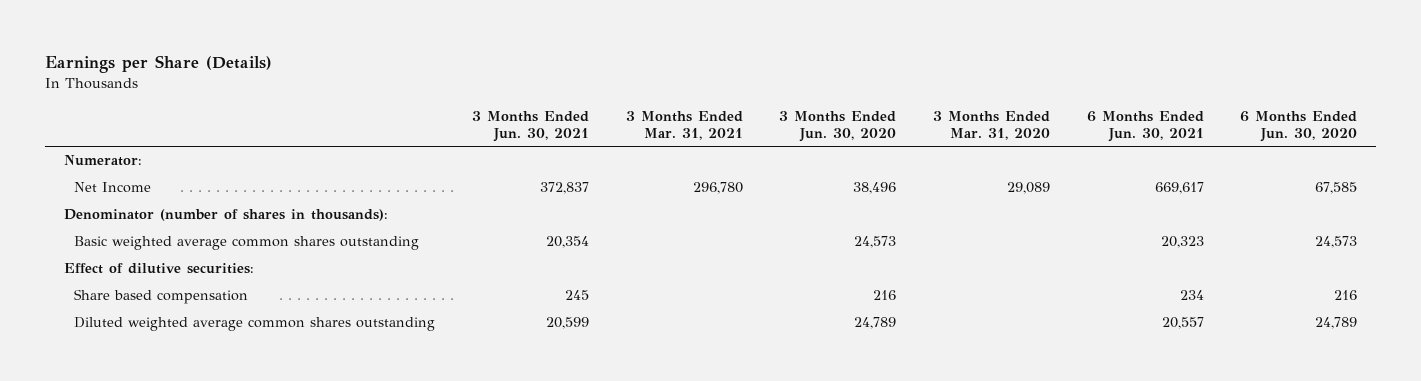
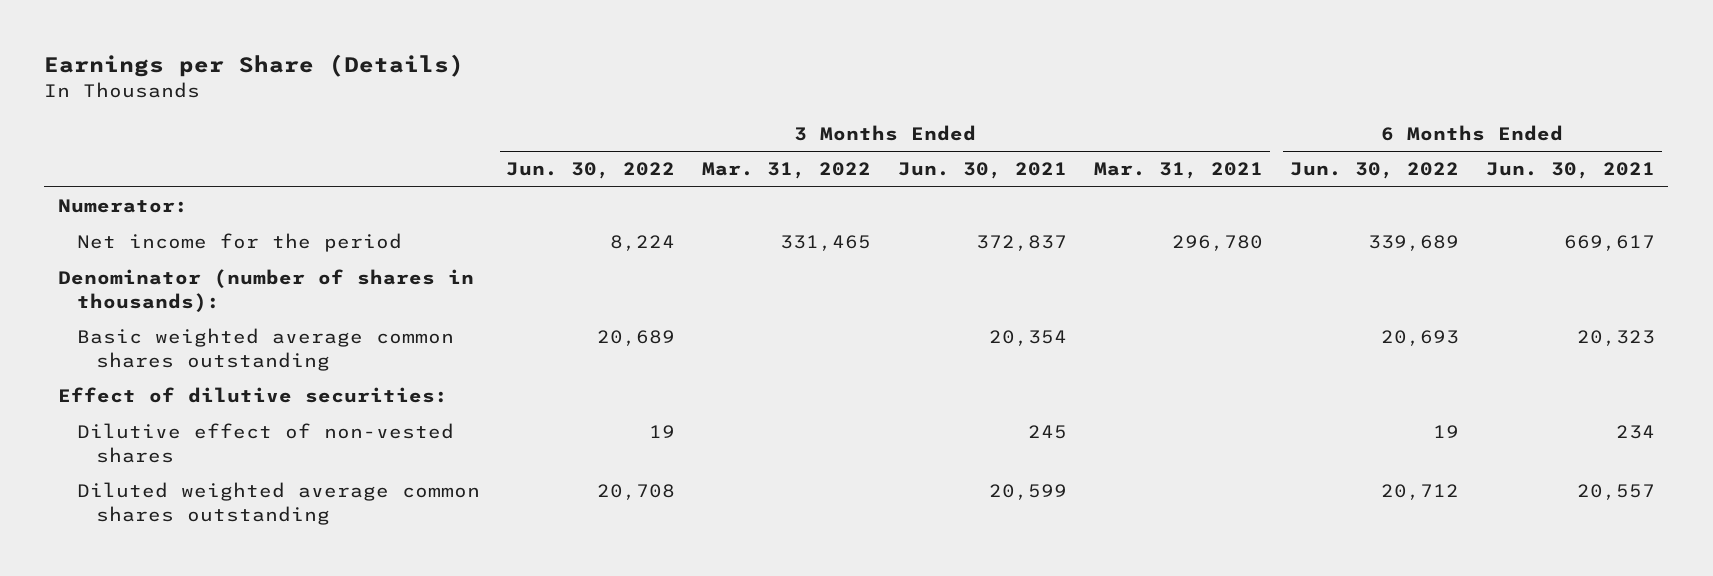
[779,110,897,142] 3 Months Ended Jun. 30, 2020 -> none
[933,110,1051,140] 3 Months Ended Mar. 31, 2020 -> none
[1240,110,1358,142] 6 Months Ended Jun. 30, 2020 -> none
none -> [506,162,676,180] Jun. 30, 2022
none -> [702,162,872,180] Mar. 31, 2022
none -> [1290,162,1460,180] Jun. 30, 2022
[74,182,152,194] Net Income -> [76,233,402,253] Net income for the period
[74,289,249,305] Share based compensation -> [76,423,454,463] Dilutive effect of non-vested shares

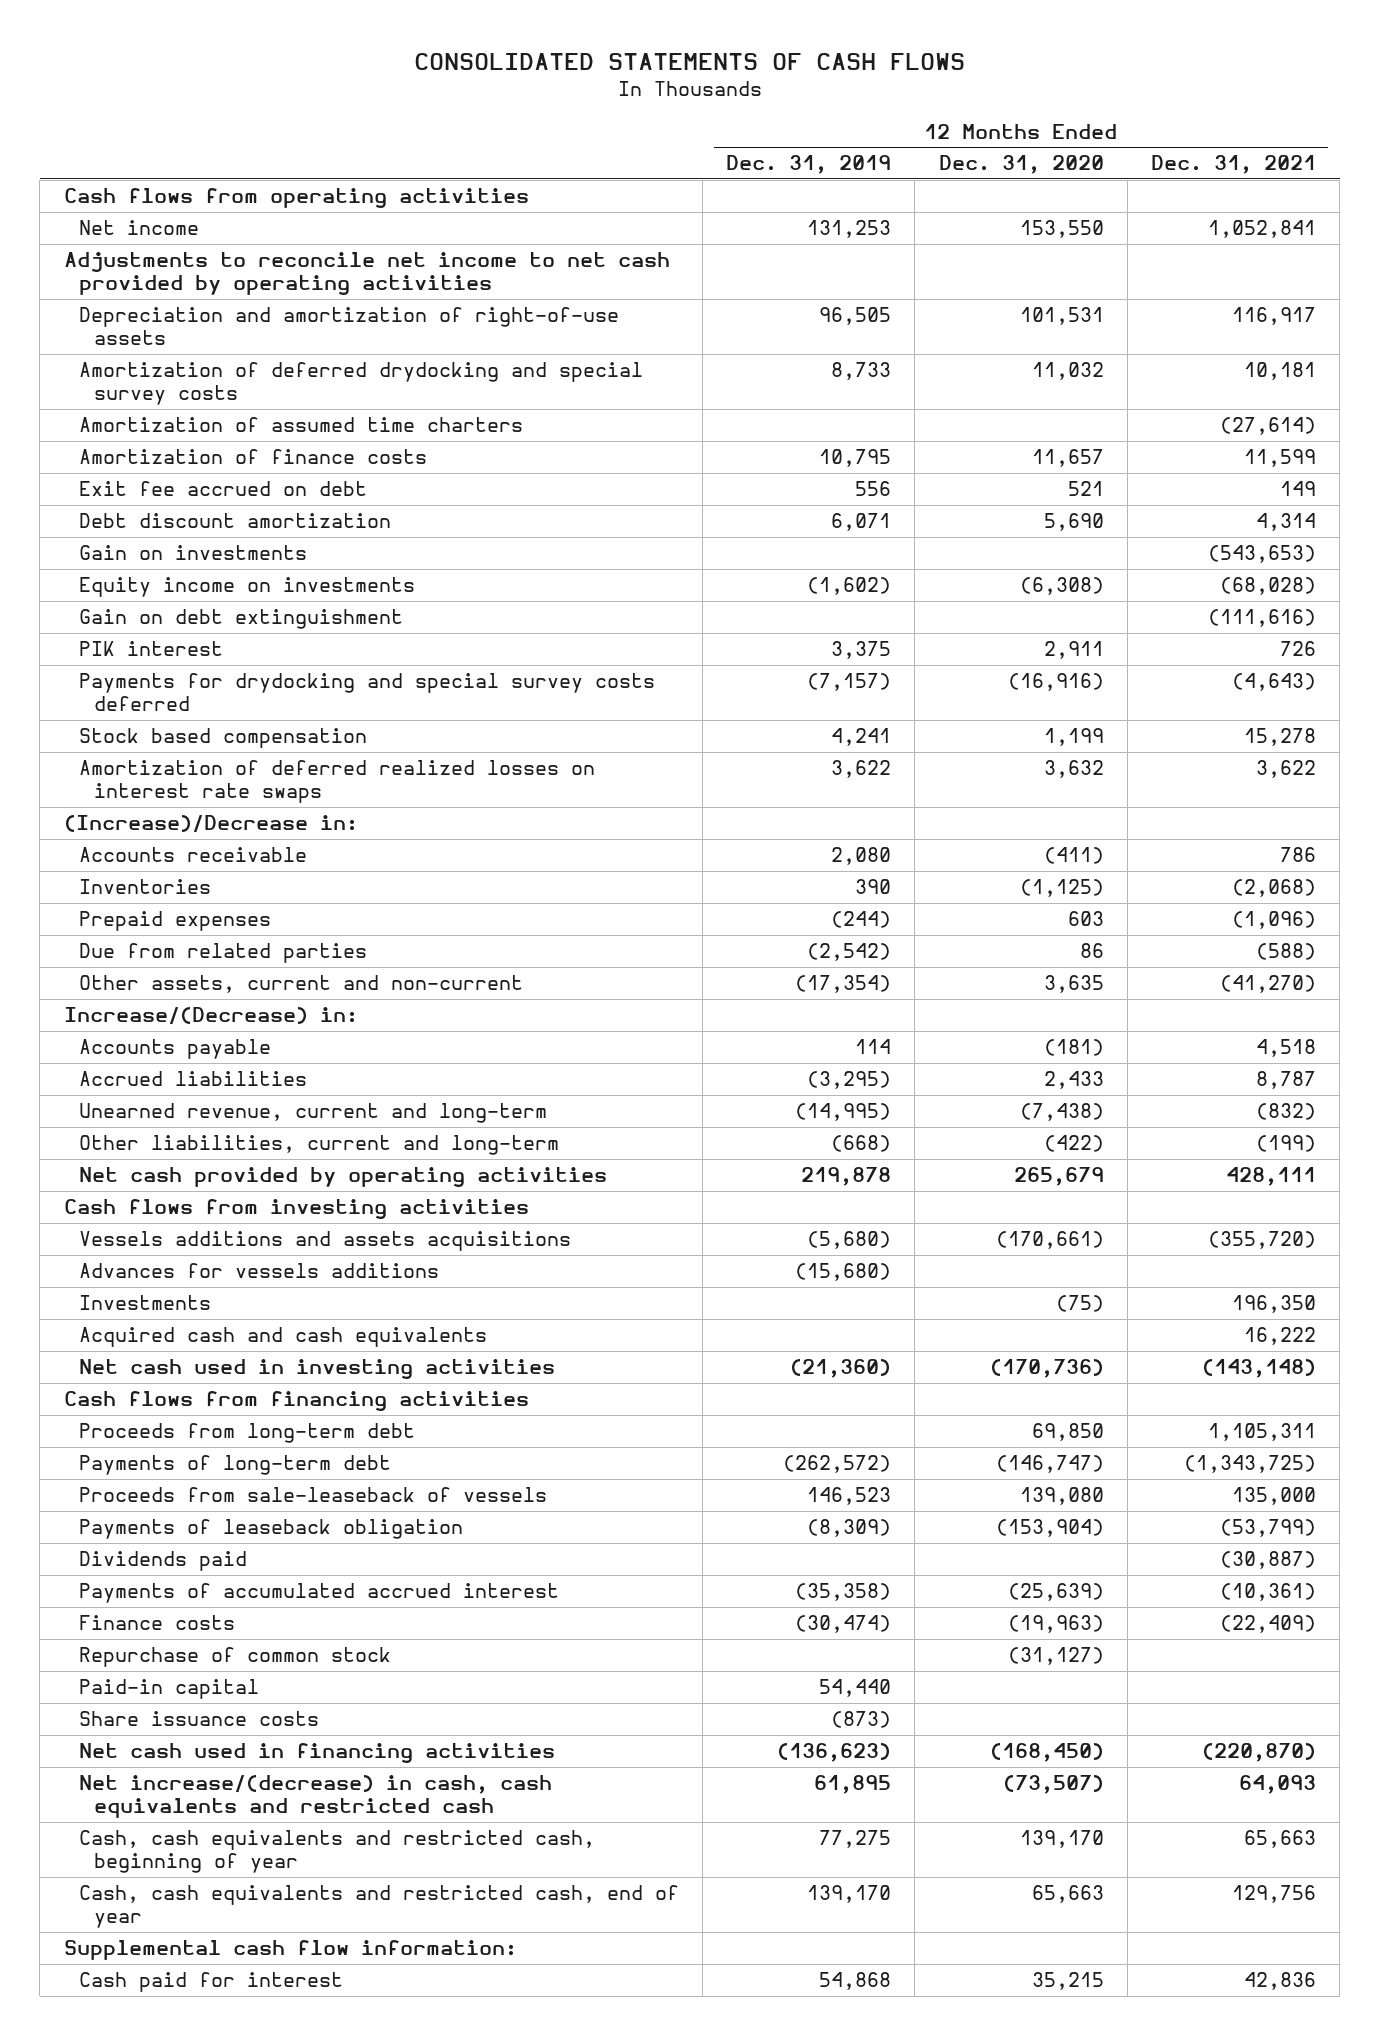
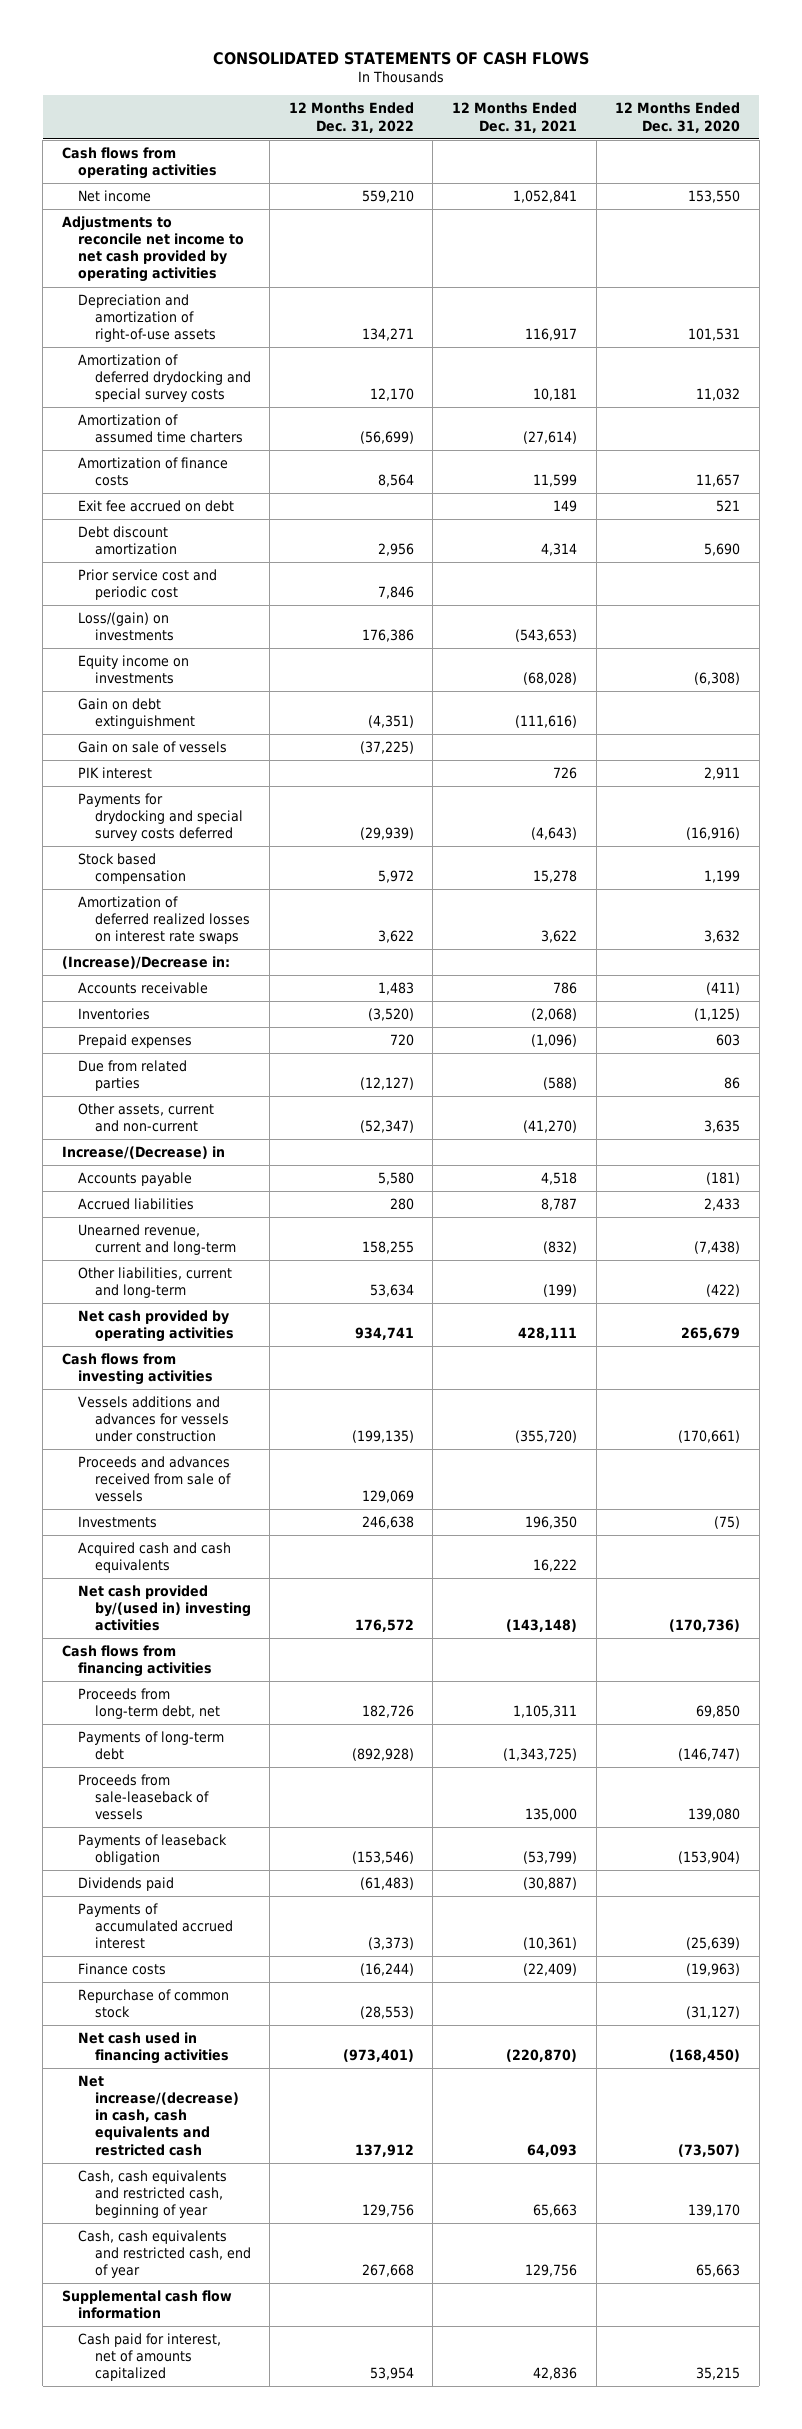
[726,155,892,175] Dec. 31, 2019 -> none
none -> [288,102,414,133] 12 Months Ended Dec. 31, 2022
none -> [78,568,218,601] Prior service cost and periodic cost
[78,545,307,561] Gain on investments -> [78,611,174,642] Loss/(gain) on investments
none -> [78,740,228,753] Gain on sale of vessels
[63,1007,358,1026] Increase/(Decrease) in: -> [61,1145,225,1159] Increase/(Decrease) in
[78,1263,439,1279] Advances for vessels additions -> none
[78,1231,571,1252] Vessels additions and assets acquisitions -> [78,1395,229,1443] Vessels additions and advances for vessels under construction
none -> [78,1455,231,1503] Proceeds and advances received from sale of vessels
[78,1359,555,1380] Net cash used in investing activities -> [78,1584,251,1632] Net cash provided by/(used in) investing activities
[78,1423,415,1444] Proceeds from long-term debt -> [78,1687,220,1720] Proceeds from long-term debt, net
[78,1679,259,1700] Paid-in capital -> none
[78,1711,319,1727] Share issuance costs -> none
[63,1940,517,1961] Supplemental cash flow information: -> [61,2289,232,2320] Supplemental cash flow information
[78,1972,343,1993] Cash paid for interest -> [78,2332,222,2382] Cash paid for interest, net of amounts capitalized

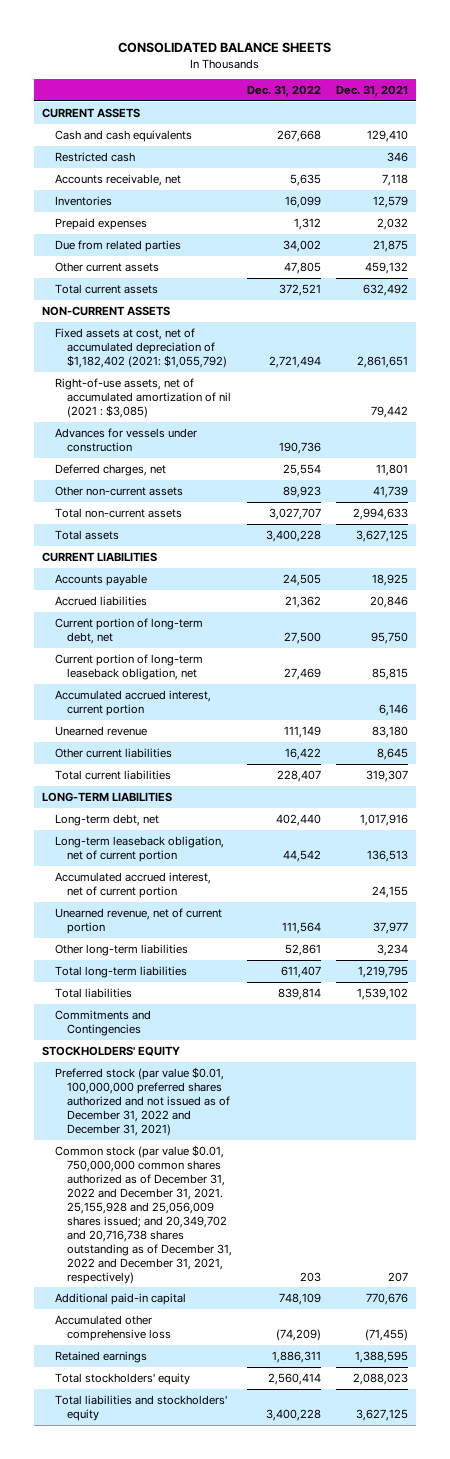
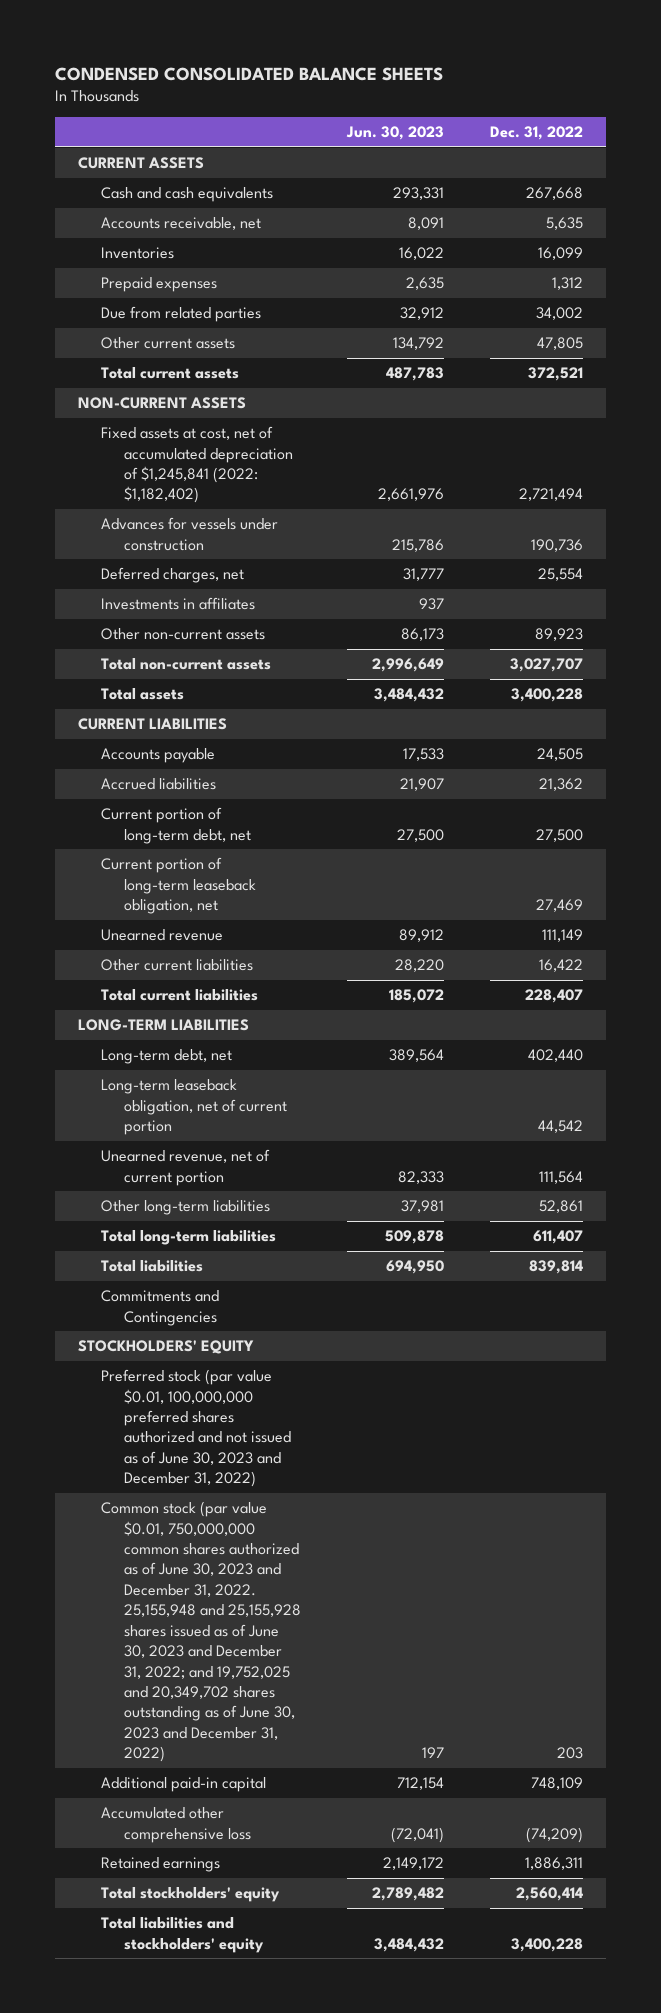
[118,42,332,54] CONSOLIDATED BALANCE SHEETS -> [55,66,444,81] CONDENSED CONSOLIDATED BALANCE SHEETS
[336,84,409,97] Dec. 31, 2021 -> none
none -> [345,126,444,141] Jun. 30, 2023
[54,151,135,162] Restricted cash -> none
[54,377,232,418] Right-of-use assets, net of accumulated amortization of nil (2021 : $3,085) -> none
[54,327,228,368] Fixed assets at cost, net of accumulated depreciation of $1,182,402 (2021: $1,055,792) -> [100,426,293,504] Fixed assets at cost, net of accumulated depreciation of $1,245,841 (2022: $1,182,402)
none -> [100,597,255,611] Investments in affiliates
[54,689,211,716] Accumulated accrued interest, current portion -> none
[54,871,211,898] Accumulated accrued interest, net of current portion -> none
[54,1066,231,1136] Preferred stock (par value $0.01, 100,000,000 preferred shares authorized and not issued as of December 31, 2022 and December 31, 2021) -> [100,1369,291,1488] Preferred stock (par value $0.01, 100,000,000 preferred shares authorized and not issued as of June 30, 2023 and December 31, 2022)
[54,1144,233,1284] Common stock (par value $0.01, 750,000,000 common shares authorized as of December 31, 2022 and December 31, 2021. 25,155,928 and 25,056,009 shares issued; and 20,349,702 and 20,716,738 shares outstanding as of December 31, 2022 and December 31, 2021, respectively) -> [100,1501,301,1763] Common stock (par value $0.01, 750,000,000 common shares authorized as of June 30, 2023 and December 31, 2022. 25,155,948 and 25,155,928 shares issued as of June 30, 2023 and December 31, 2022; and 19,752,025 and 20,349,702 shares outstanding as of June 30, 2023 and December 31, 2022)

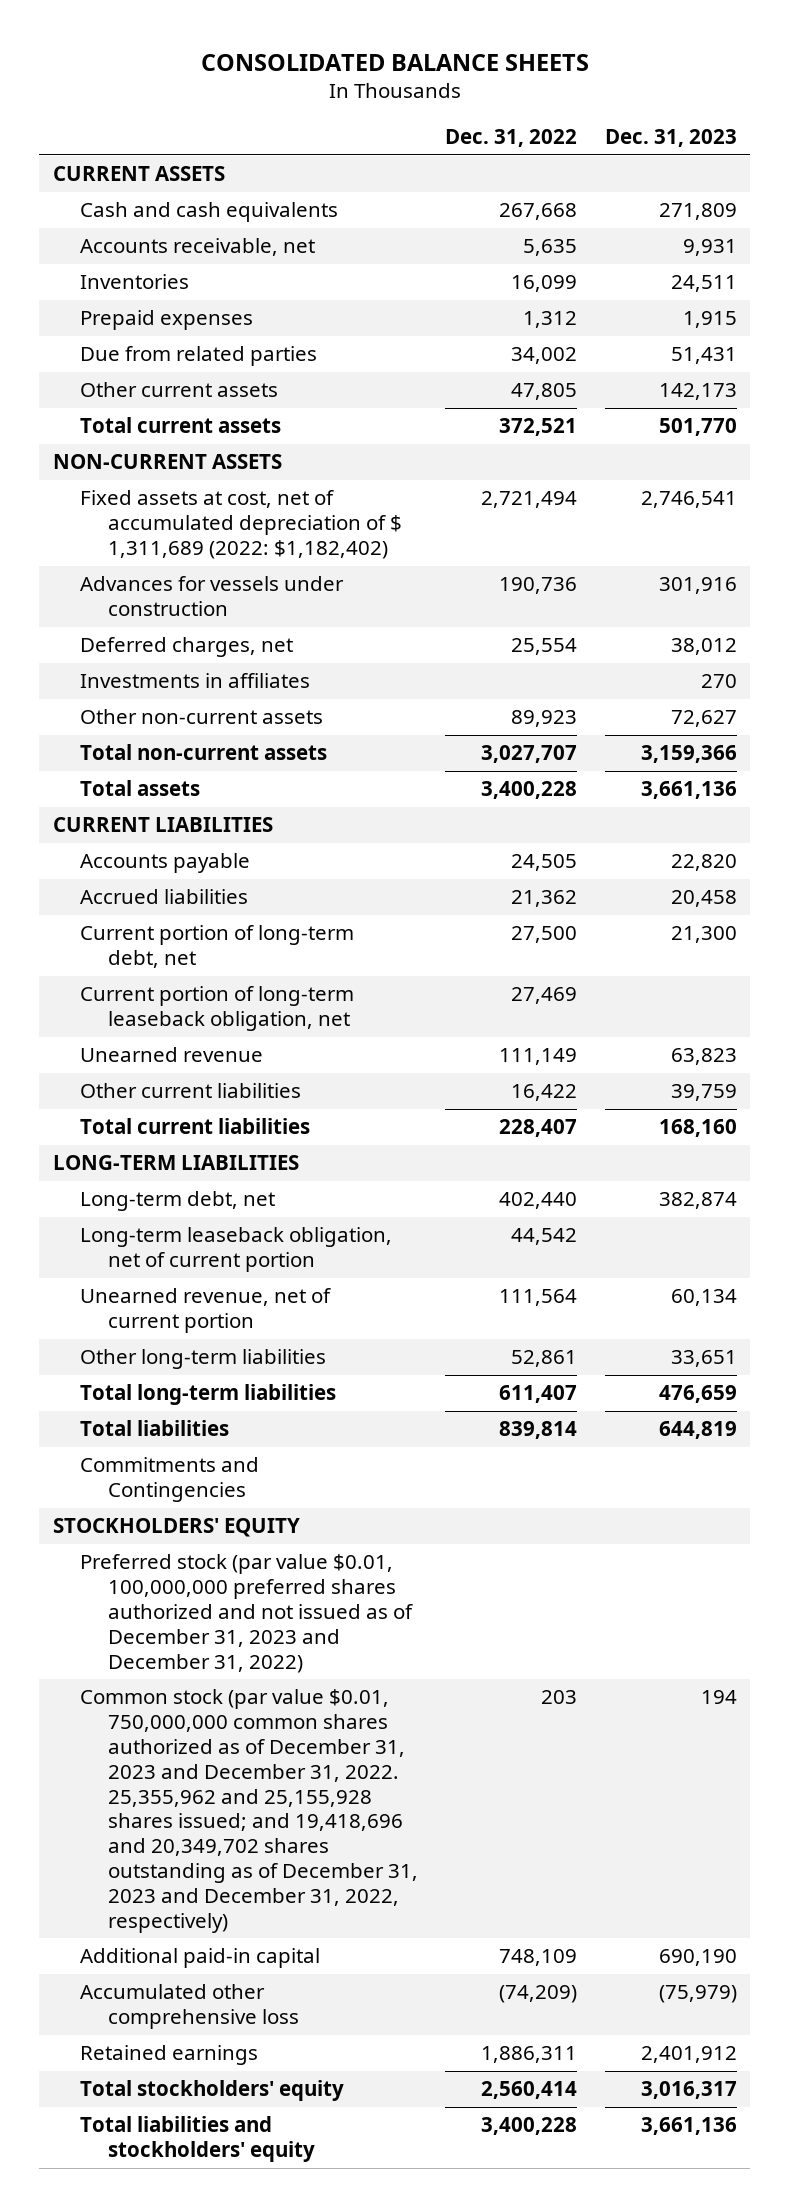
[55,66,444,81] CONDENSED CONSOLIDATED BALANCE SHEETS -> [200,53,589,71] CONSOLIDATED BALANCE SHEETS
[345,126,444,141] Jun. 30, 2023 -> none
none -> [604,128,737,147] Dec. 31, 2023
[100,426,293,504] Fixed assets at cost, net of accumulated depreciation of $1,245,841 (2022: $1,182,402) -> [80,490,402,560] Fixed assets at cost, net of accumulated depreciation of $ 1,311,689 (2022: $1,182,402)
[100,1369,291,1488] Preferred stock (par value $0.01, 100,000,000 preferred shares authorized and not issued as of June 30, 2023 and December 31, 2022) -> [80,1554,413,1673] Preferred stock (par value $0.01, 100,000,000 preferred shares authorized and not issued as of December 31, 2023 and December 31, 2022)
[100,1501,301,1763] Common stock (par value $0.01, 750,000,000 common shares authorized as of June 30, 2023 and December 31, 2022. 25,155,948 and 25,155,928 shares issued as of June 30, 2023 and December 31, 2022; and 19,752,025 and 20,349,702 shares outstanding as of June 30, 2023 and December 31, 2022) -> [80,1689,418,1933] Common stock (par value $0.01, 750,000,000 common shares authorized as of December 31, 2023 and December 31, 2022. 25,355,962 and 25,155,928 shares issued; and 19,418,696 and 20,349,702 shares outstanding as of December 31, 2023 and December 31, 2022, respectively)

